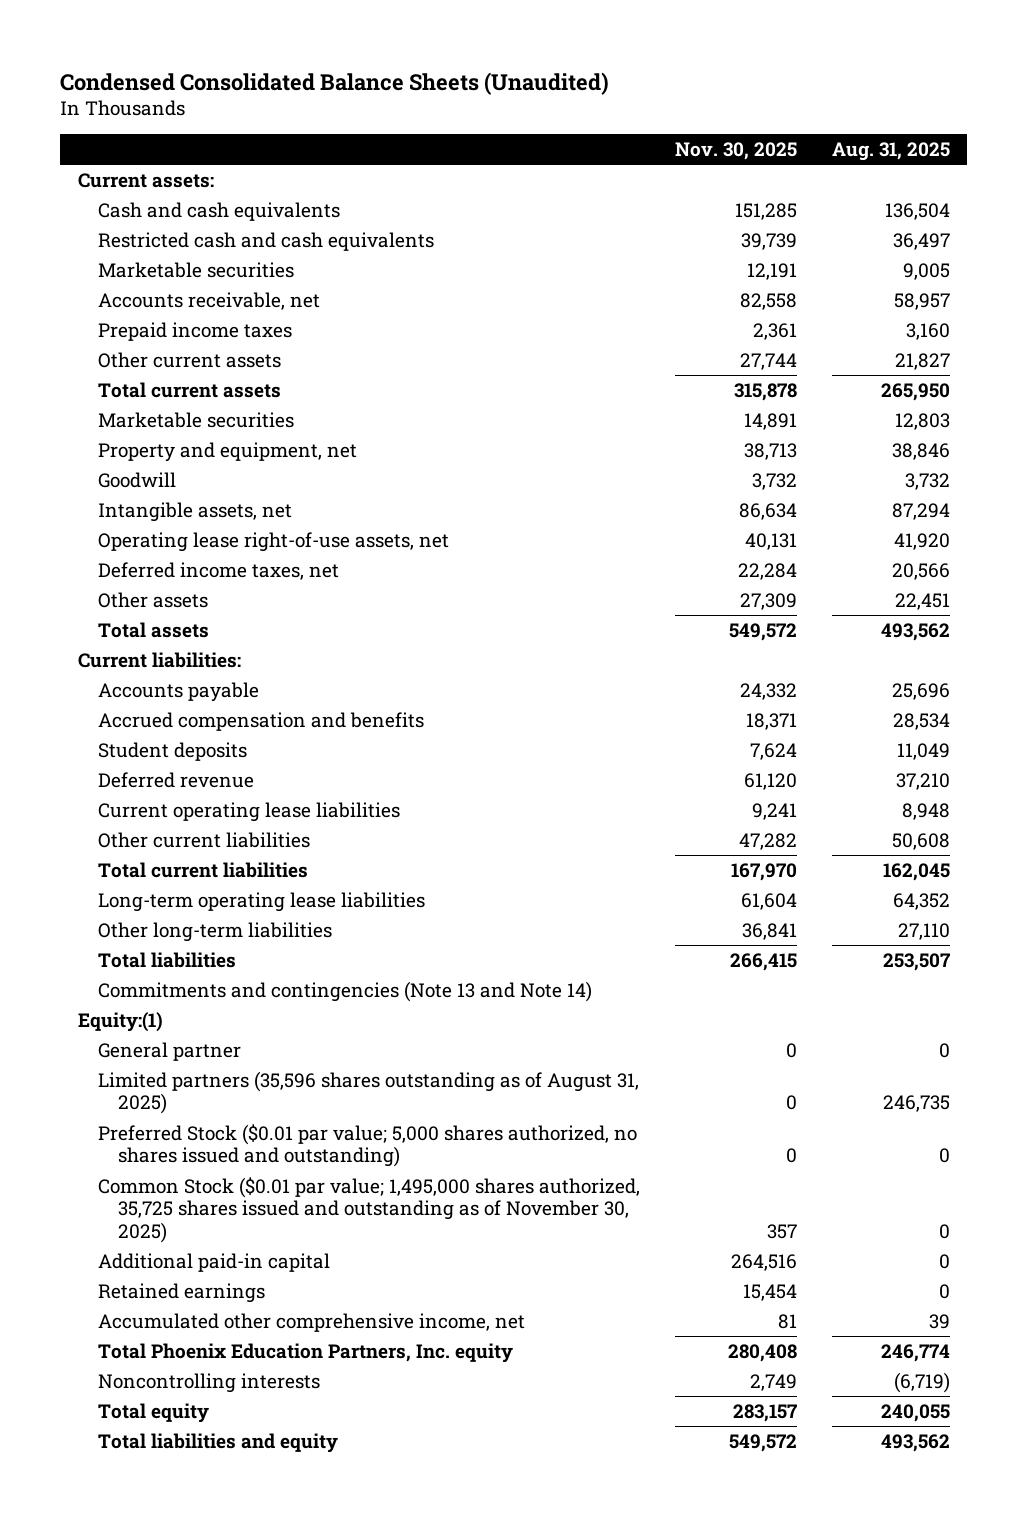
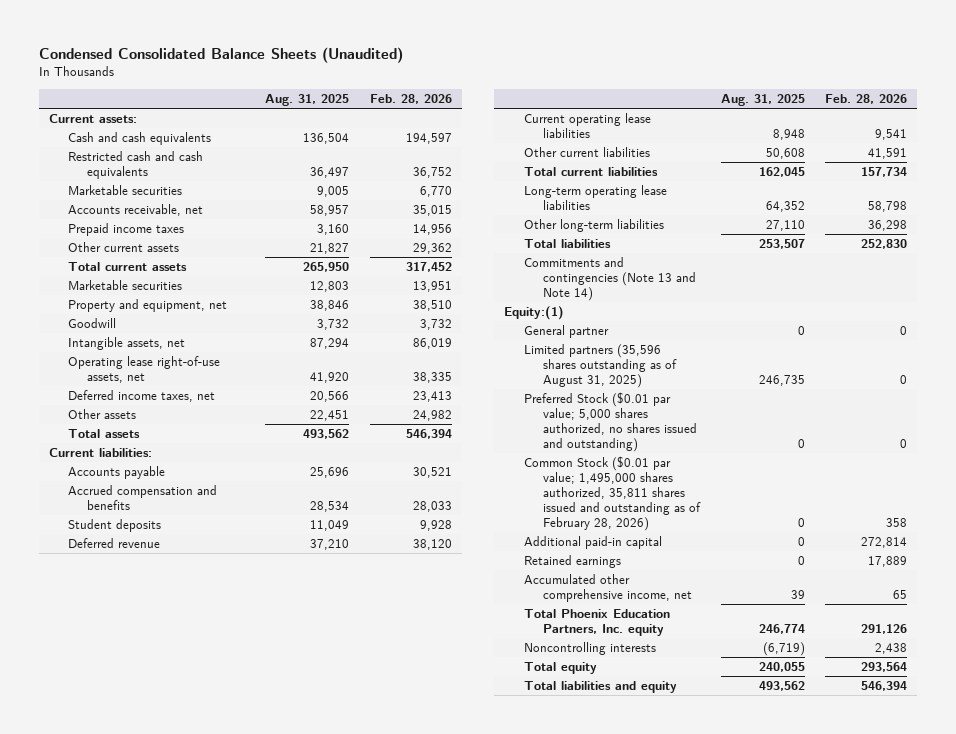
[674,141,797,160] Nov. 30, 2025 -> none
none -> [369,94,452,105] Feb. 28, 2026
[97,1176,640,1243] Common Stock ($0.01 par value; 1,495,000 shares authorized, 35,725 shares issued and outstanding as of November 30, 2025) -> [523,456,702,531] Common Stock ($0.01 par value; 1,495,000 shares authorized, 35,811 shares issued and outstanding as of February 28, 2026)

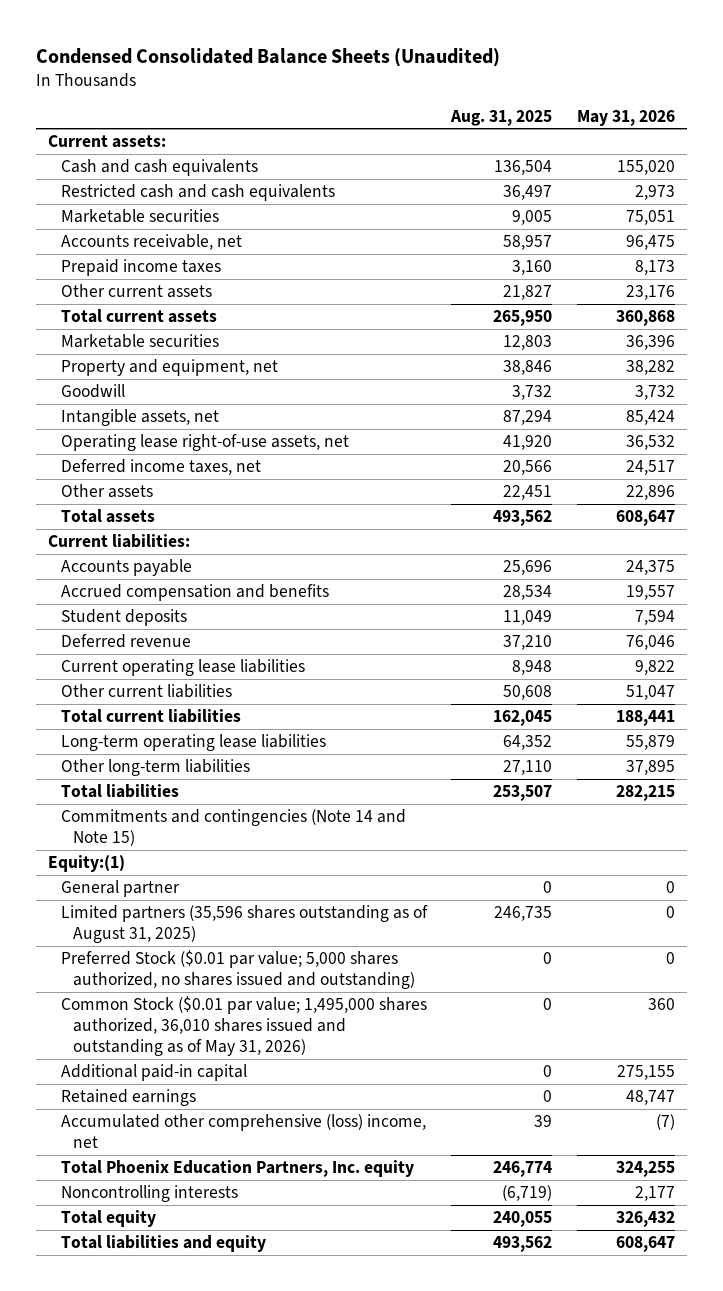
[369,94,452,105] Feb. 28, 2026 -> none
none -> [576,109,675,126] May 31, 2026
[523,257,697,301] Commitments and contingencies (Note 13 and Note 14) -> [60,809,406,847] Commitments and contingencies (Note 14 and Note 15)
[523,456,702,531] Common Stock ($0.01 par value; 1,495,000 shares authorized, 35,811 shares issued and outstanding as of February 28, 2026) -> [60,996,427,1056] Common Stock ($0.01 par value; 1,495,000 shares authorized, 36,010 shares issued and outstanding as of May 31, 2026)
[523,574,693,602] Accumulated other comprehensive income, net -> [60,1114,426,1149] Accumulated other comprehensive (loss) income, net

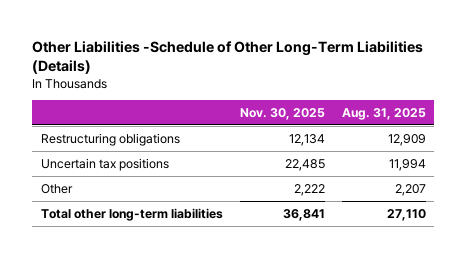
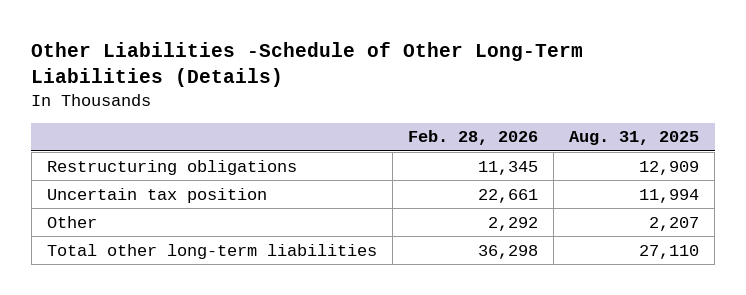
[239,108,325,121] Nov. 30, 2025 -> none
none -> [407,130,538,146] Feb. 28, 2026
[40,157,169,171] Uncertain tax positions -> [46,187,267,203] Uncertain tax position

